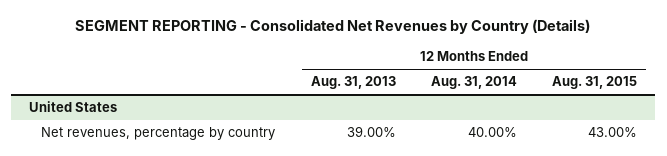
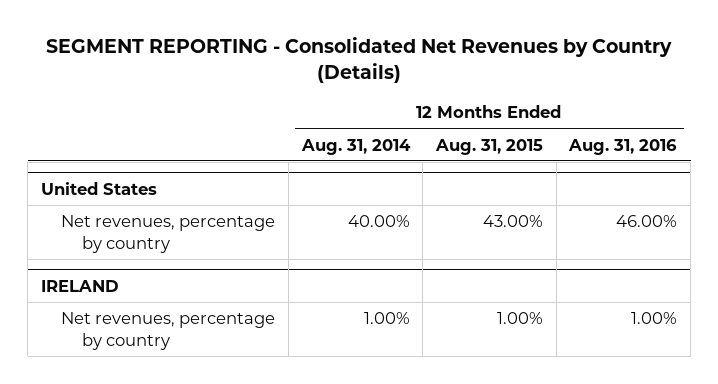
[310,76,396,90] Aug. 31, 2013 -> none
none -> [568,138,678,155] Aug. 31, 2016
none -> [40,279,119,292] IRELAND
none -> [61,312,276,350] Net revenues, percentage by country

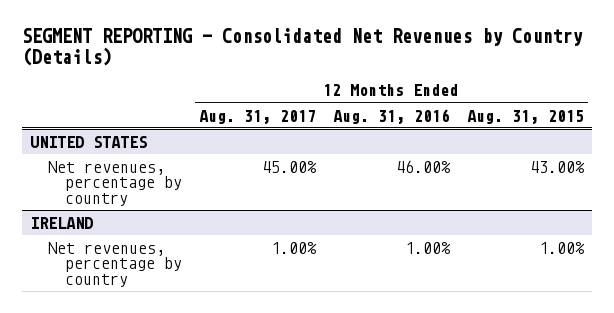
[300,138,411,155] Aug. 31, 2014 -> none
none -> [198,109,316,124] Aug. 31, 2017
[40,181,157,195] United States -> [30,135,148,148] UNITED STATES

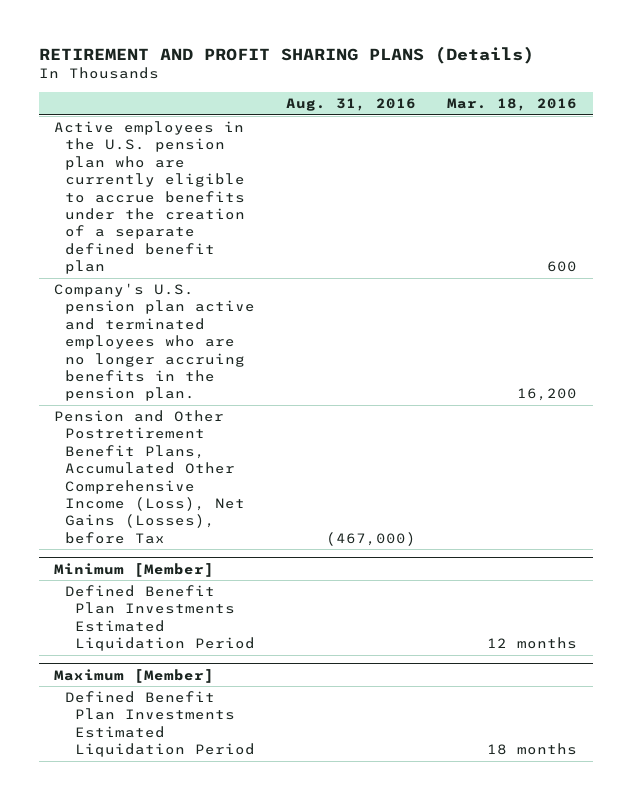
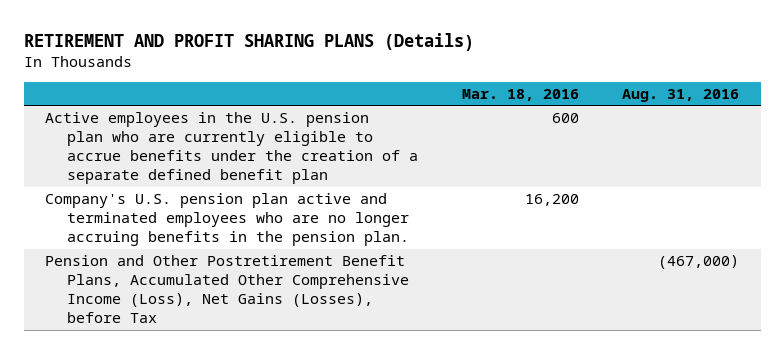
[54,562,215,577] Minimum [Member] -> none
[64,585,255,652] Defined Benefit Plan Investments Estimated Liquidation Period -> none
[54,668,215,683] Maximum [Member] -> none
[64,691,255,758] Defined Benefit Plan Investments Estimated Liquidation Period -> none

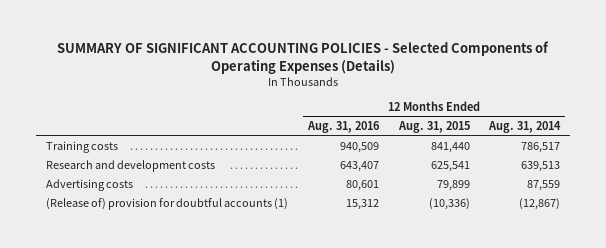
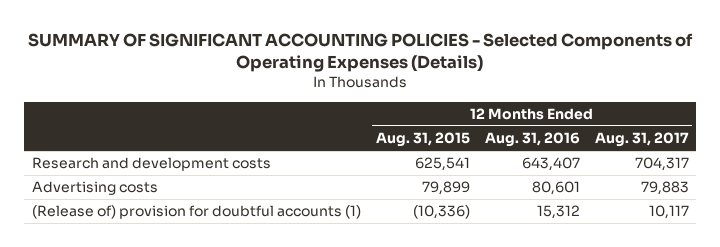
[488,120,562,133] Aug. 31, 2014 -> none
none -> [594,132,689,148] Aug. 31, 2017
[45,140,118,153] Training costs -> none

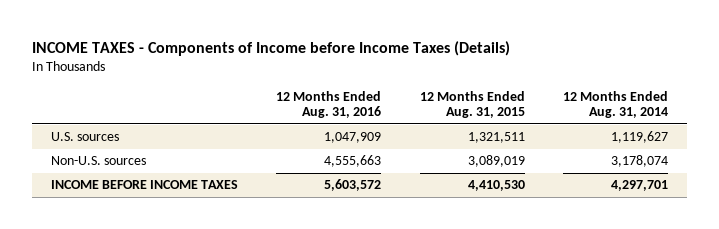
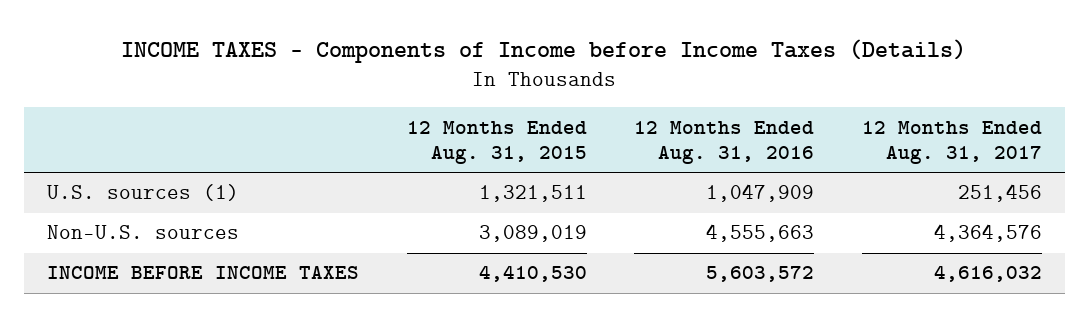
[563,90,669,119] 12 Months Ended Aug. 31, 2014 -> none
none -> [861,120,1042,164] 12 Months Ended Aug. 31, 2017
[51,132,120,142] U.S. sources -> [47,184,240,202] U.S. sources (1)

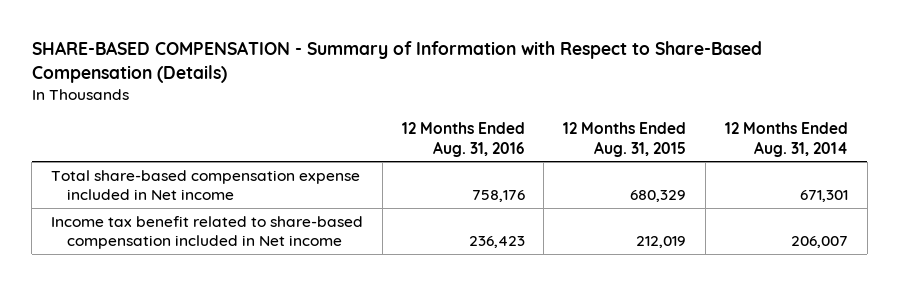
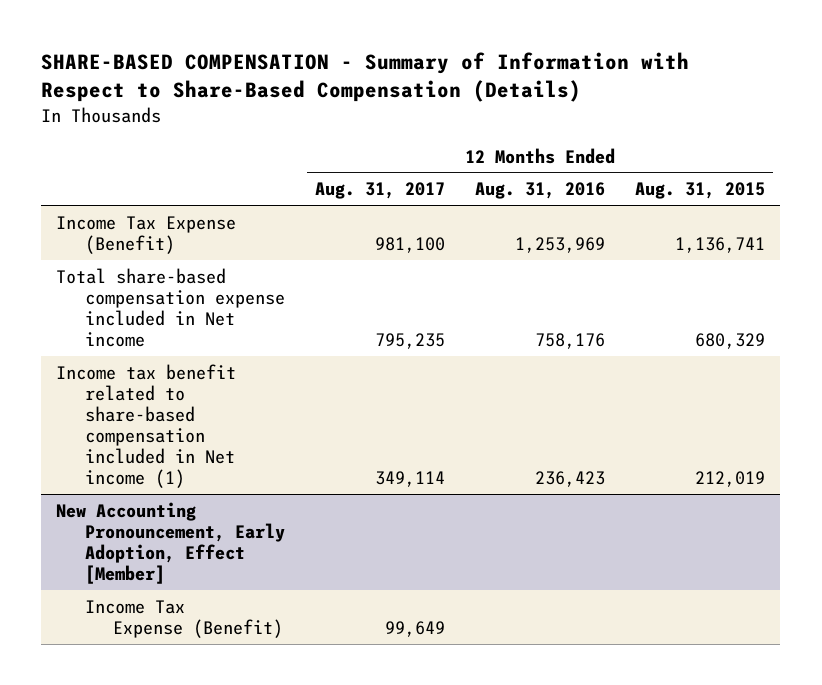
[724,122,848,157] 12 Months Ended Aug. 31, 2014 -> none
none -> [314,182,445,200] Aug. 31, 2017
none -> [56,215,237,254] Income Tax Expense (Benefit)
[50,215,363,250] Income tax benefit related to share-based compensation included in Net income -> [56,363,237,489] Income tax benefit related to share-based compensation included in Net income (1)
none -> [56,501,285,584] New Accounting Pronouncement, Early Adoption, Effect [Member]
none -> [84,599,284,638] Income Tax Expense (Benefit)

